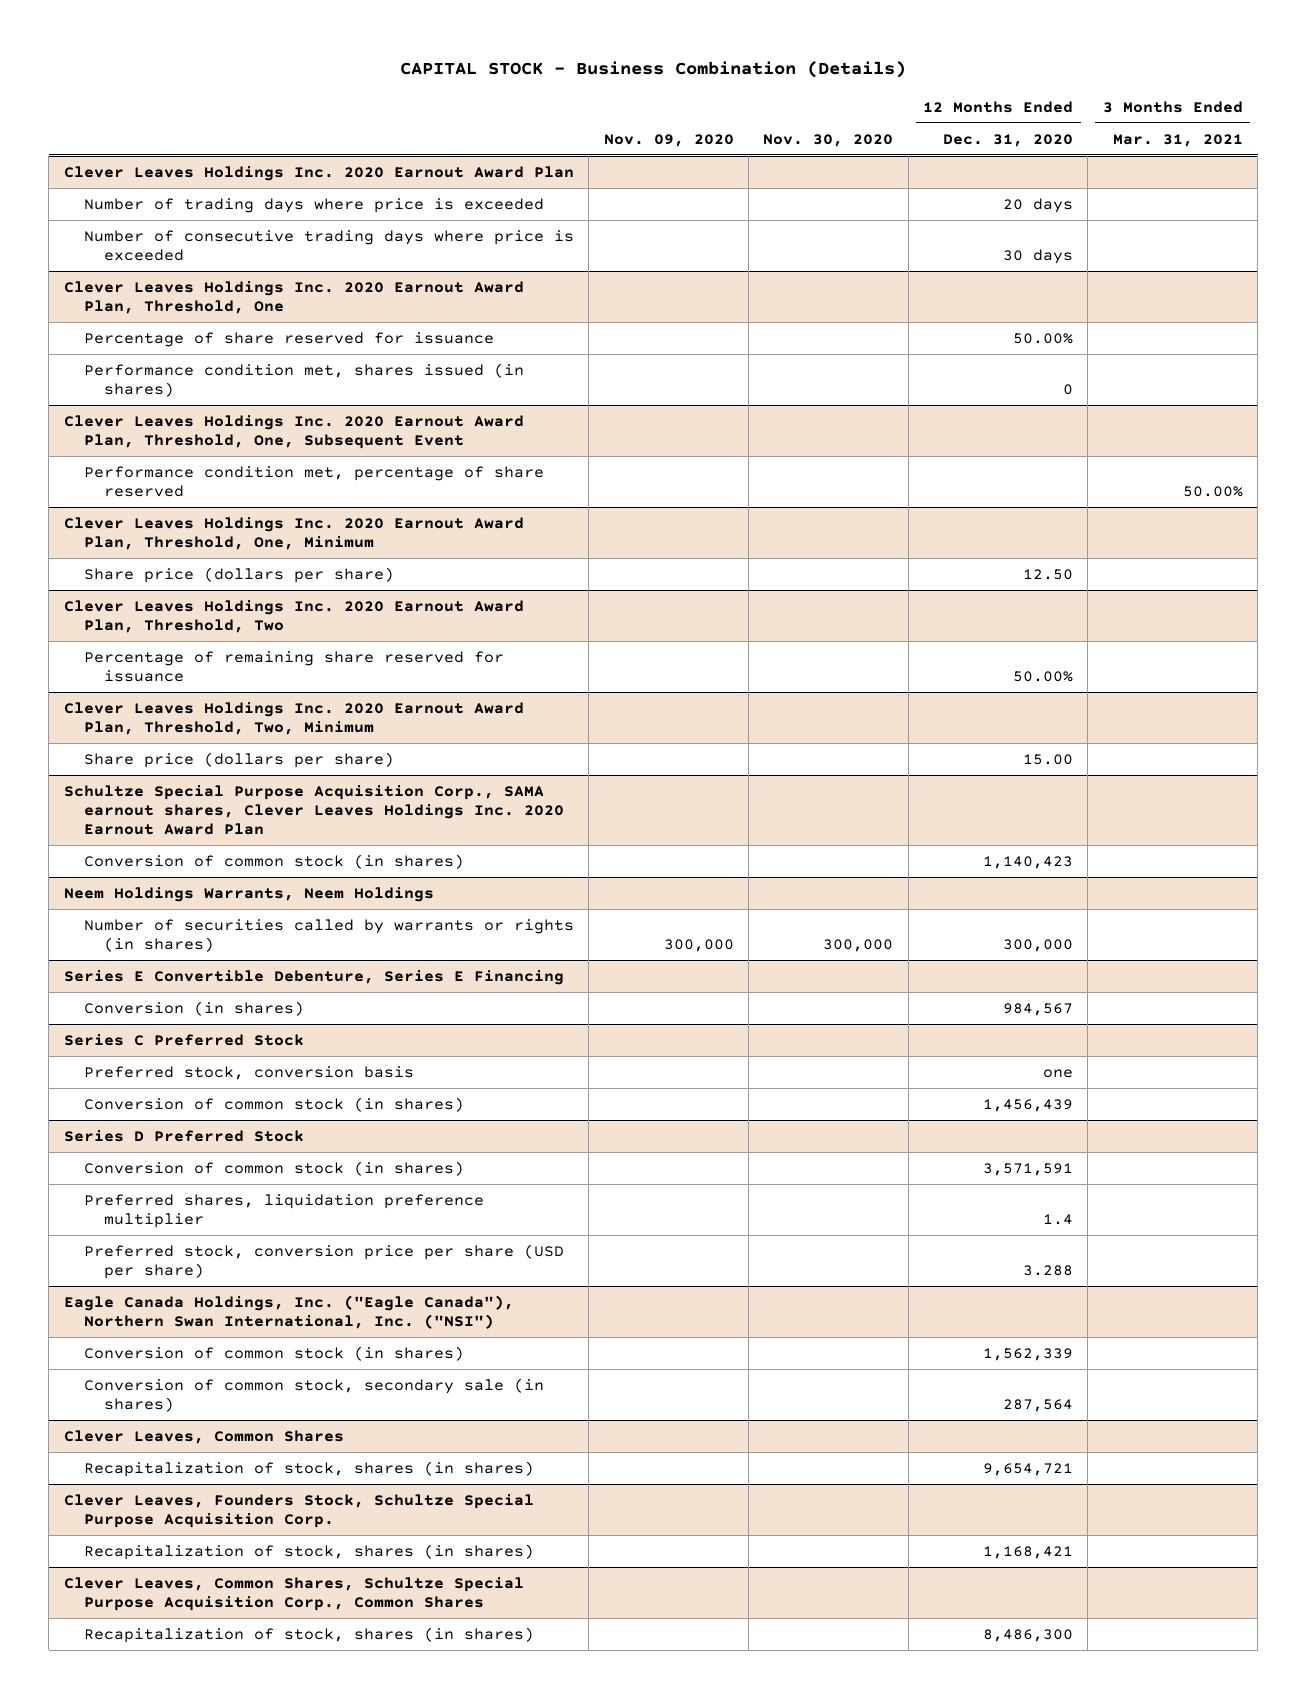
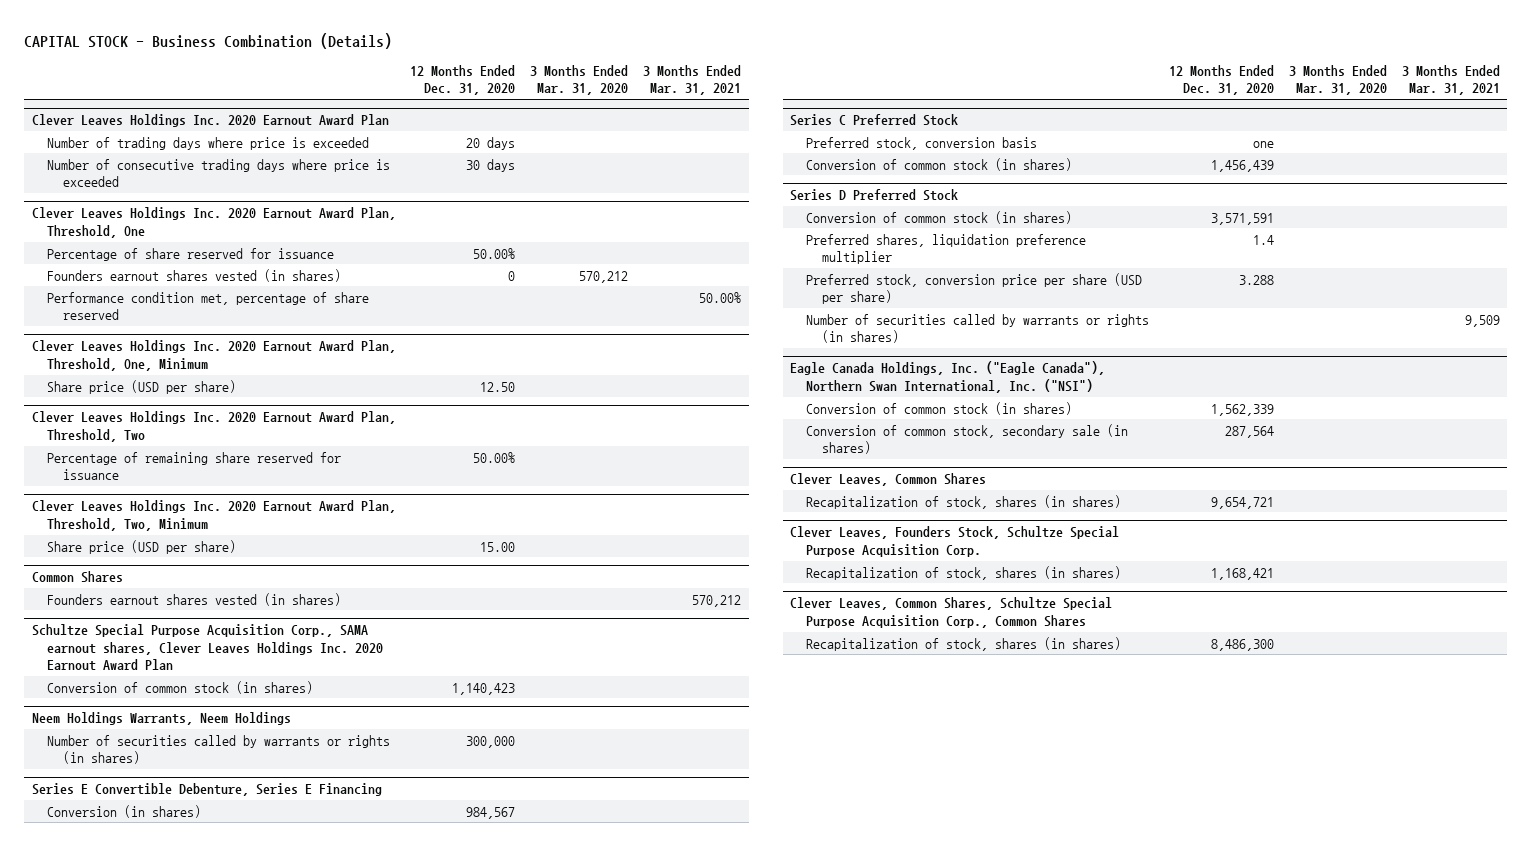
[603,133,734,147] Nov. 09, 2020 -> none
[763,133,894,147] Nov. 30, 2020 -> none
none -> [530,64,629,96] 3 Months Ended Mar. 31, 2020
[83,362,524,397] Performance condition met, shares issued (in shares) -> none
[63,414,524,449] Clever Leaves Holdings Inc. 2020 Earnout Award Plan, Threshold, One, Subsequent Event -> none
none -> [47,268,342,282] Founders earnout shares vested (in shares)
[83,566,394,583] Share price (dollars per share) -> [47,379,237,394] Share price (USD per share)
[83,751,394,768] Share price (dollars per share) -> [47,539,237,554] Share price (USD per share)
none -> [31,571,123,584] Common Shares
none -> [47,592,342,606] Founders earnout shares vested (in shares)
none -> [806,313,1150,344] Number of securities called by warrants or rights (in shares)

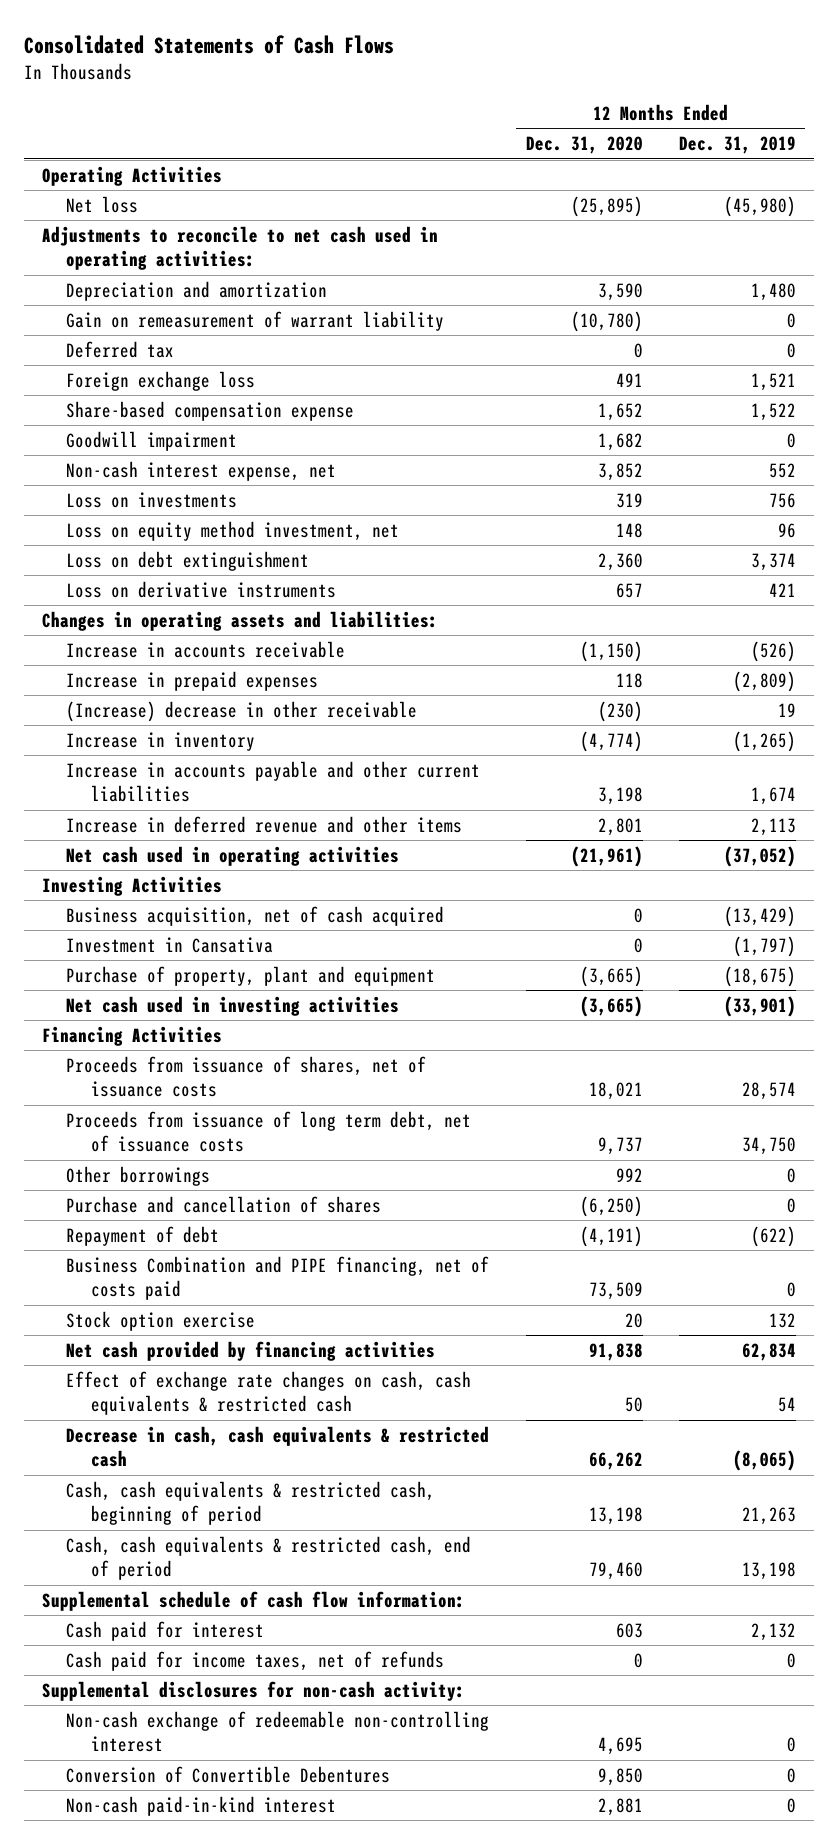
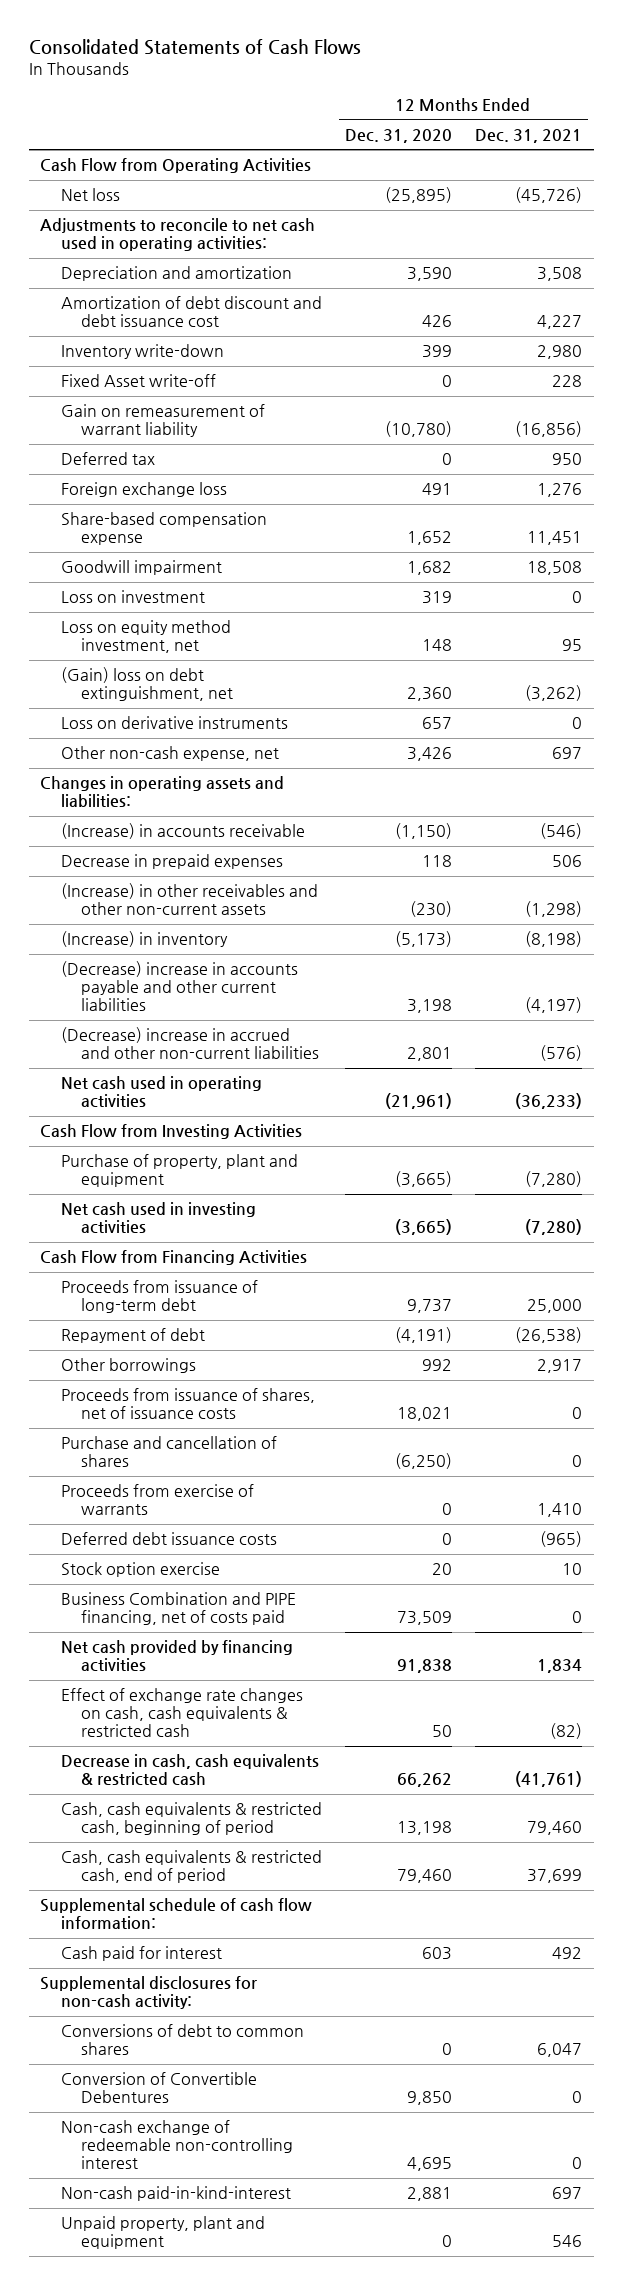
[678,135,796,154] Dec. 31, 2019 -> none
none -> [475,128,583,143] Dec. 31, 2021
[41,165,222,186] Operating Activities -> [40,158,312,174] Cash Flow from Operating Activities
none -> [60,296,322,328] Amortization of debt discount and debt issuance cost
none -> [60,344,224,360] Inventory write-down
none -> [60,374,216,388] Fixed Asset write-off
[66,460,337,481] Non-cash interest expense, net -> none
[66,491,238,508] Loss on investments -> [60,590,205,604] Loss on investment
[66,550,310,571] Loss on debt extinguishment -> [60,667,234,702] (Gain) loss on debt extinguishment, net
none -> [60,746,279,762] Other non-cash expense, net
[66,640,346,658] Increase in accounts receivable -> [60,823,305,840] (Increase) in accounts receivable
[66,670,319,691] Increase in prepaid expenses -> [60,854,283,870] Decrease in prepaid expenses
[66,700,418,722] (Increase) decrease in other receivable -> [60,883,318,916] (Increase) in other receivables and other non-current assets
[66,731,256,751] Increase in inventory -> [60,931,228,948] (Increase) in inventory
[579,730,643,752] (4,774) -> [394,931,452,948] (5,173)
[66,760,481,803] Increase in accounts payable and other current liabilities -> [60,961,298,1012] (Decrease) increase in accounts payable and other current liabilities
[66,815,463,833] Increase in deferred revenue and other items -> [60,1027,320,1060] (Decrease) increase in accrued and other non-current liabilities
[66,905,445,926] Business acquisition, net of cash acquired -> none
[66,936,274,953] Investment in Cansativa -> none
[41,875,222,896] Investing Activities -> [40,1124,303,1140] Cash Flow from Investing Activities
[41,1025,222,1046] Financing Activities -> [40,1250,308,1266] Cash Flow from Financing Activities
[66,1110,472,1153] Proceeds from issuance of long term debt, net of issuance costs -> [60,1280,258,1314] Proceeds from issuance of long-term debt
[66,1225,220,1246] Repayment of debt -> [60,1328,205,1344] Repayment of debt
[66,1055,427,1098] Proceeds from issuance of shares, net of issuance costs -> [60,1388,315,1420] Proceeds from issuance of shares, net of issuance costs
none -> [60,1484,254,1516] Proceeds from exercise of warrants
none -> [60,1532,277,1546] Deferred debt issuance costs
[66,1255,490,1301] Business Combination and PIPE financing, net of costs paid -> [60,1592,296,1626] Business Combination and PIPE financing, net of costs paid
[66,1650,445,1671] Cash paid for income taxes, net of refunds -> none
none -> [60,2024,304,2056] Conversions of debt to common shares
[66,1710,490,1753] Non-cash exchange of redeemable non-controlling interest -> [60,2120,294,2170] Non-cash exchange of redeemable non-controlling interest
[66,1795,337,1816] Non-cash paid-in-kind interest -> [60,2186,291,2202] Non-cash paid-in-kind-interest
none -> [60,2216,265,2250] Unpaid property, plant and equipment

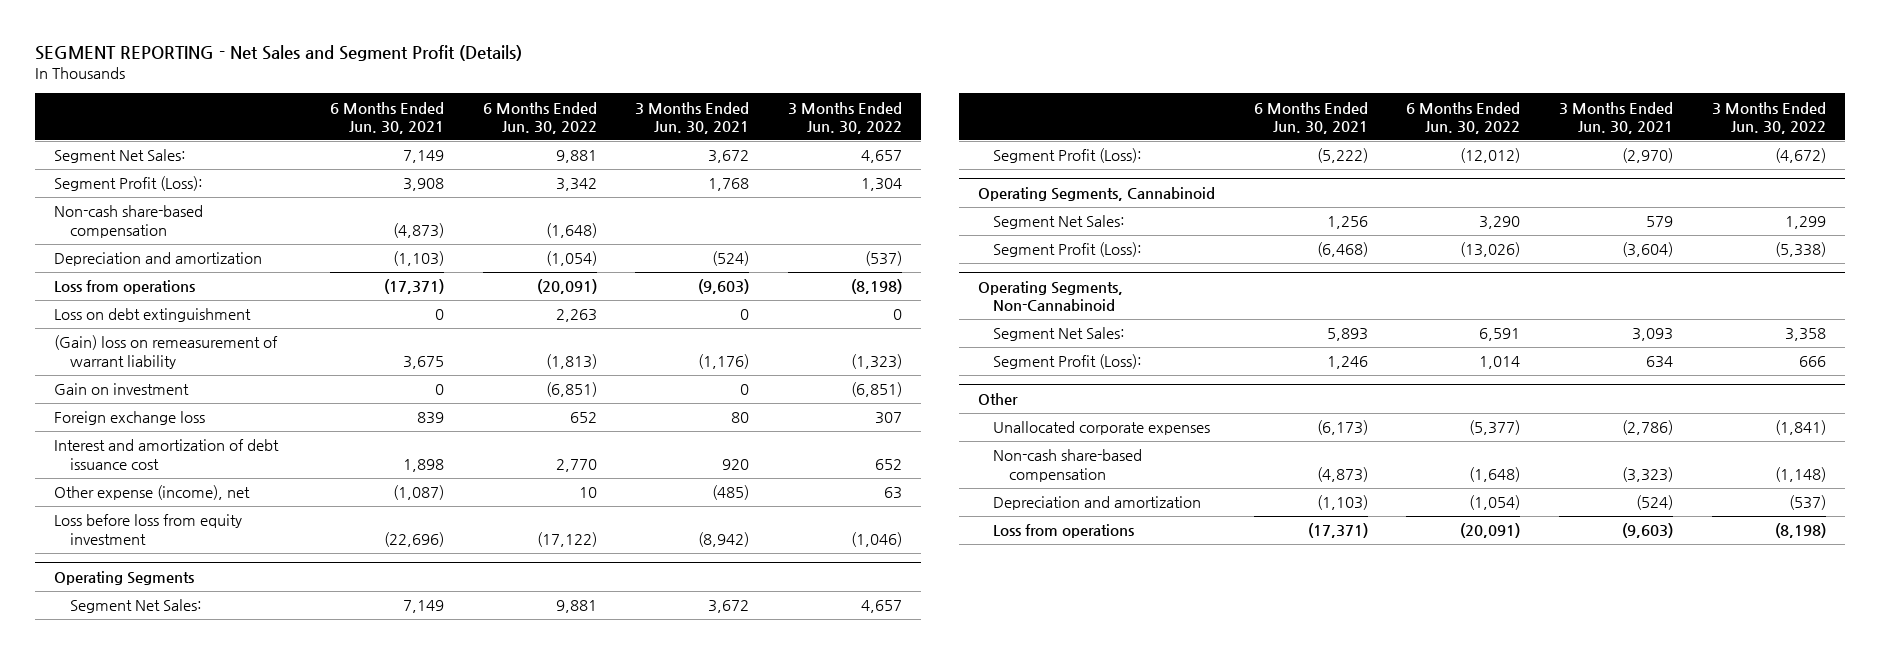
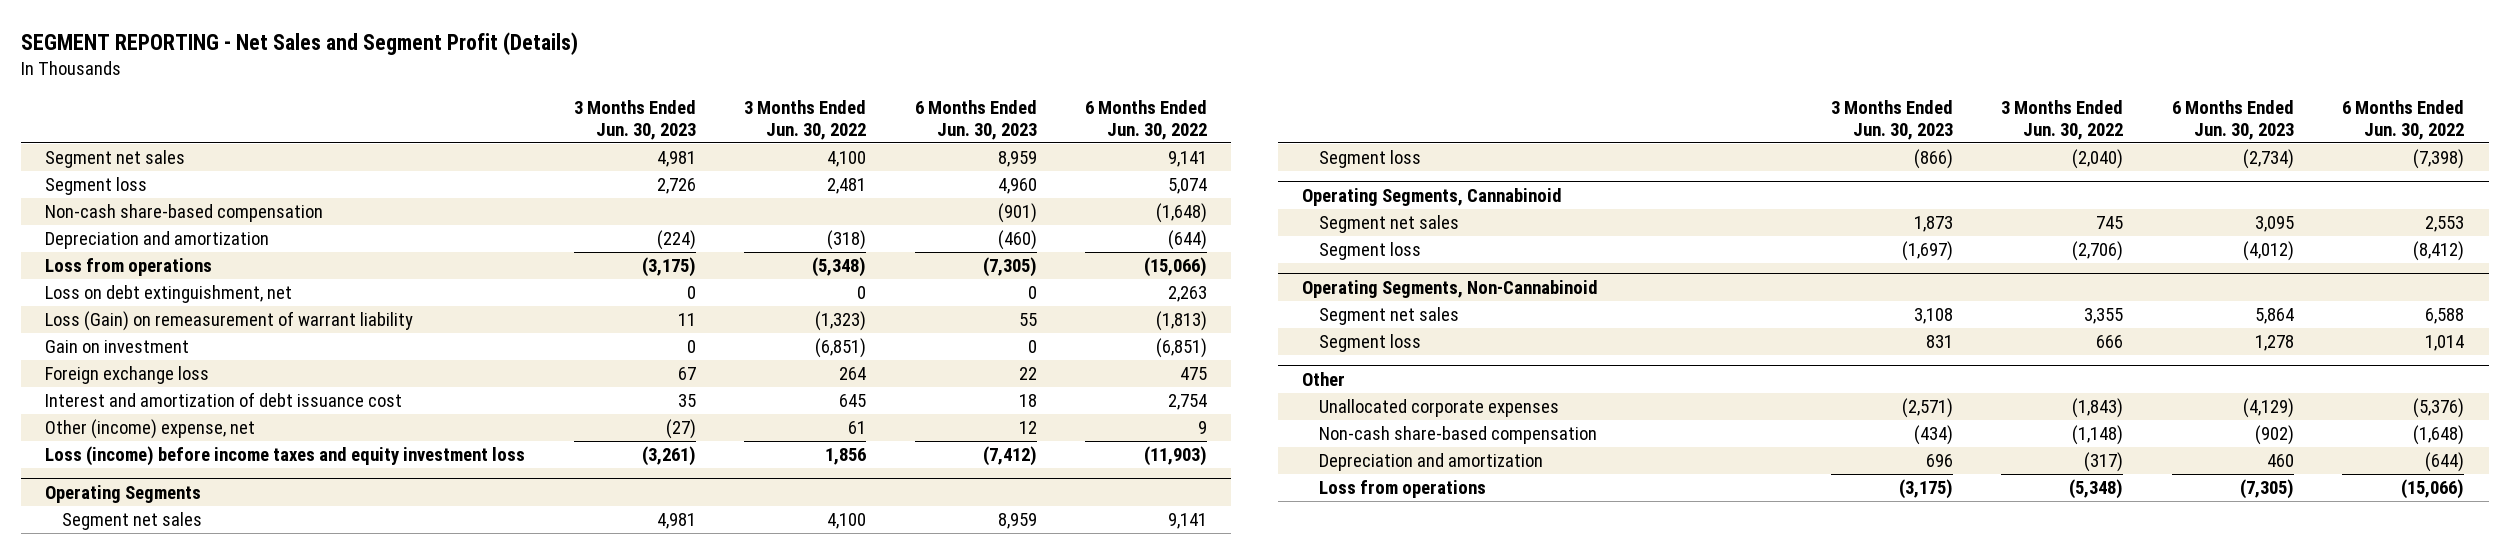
[329,101,444,134] 6 Months Ended Jun. 30, 2021 -> none
[635,101,750,134] 3 Months Ended Jun. 30, 2021 -> none
none -> [573,100,696,140] 3 Months Ended Jun. 30, 2023
none -> [914,100,1037,140] 6 Months Ended Jun. 30, 2023
[54,149,187,164] Segment Net Sales: -> [45,150,186,169] Segment net sales
[555,150,597,164] 9,881 -> [1168,151,1208,168] 9,141
[861,150,903,164] 4,657 -> [827,151,867,168] 4,100
[54,176,204,192] Segment Profit (Loss): -> [45,177,148,196] Segment loss
[555,178,597,192] 3,342 -> [1168,178,1208,195] 5,074
[861,178,903,192] 1,304 -> [827,178,867,195] 2,481
[545,251,597,267] (1,054) -> [1168,230,1208,251] (644)
[865,251,903,267] (537) -> [827,230,867,251] (318)
[536,279,597,295] (20,091) -> [1144,257,1208,278] (15,066)
[851,279,903,295] (8,198) -> [812,257,867,278] (5,348)
[54,308,252,323] Loss on debt extinguishment -> [45,285,293,304] Loss on debt extinguishment, net
[54,335,279,369] (Gain) loss on remeasurement of warrant liability -> [45,311,414,332] Loss (Gain) on remeasurement of warrant liability
[569,412,597,424] 652 -> [1180,367,1208,381] 475
[875,412,903,425] 307 -> [839,367,867,381] 264
[555,458,597,472] 2,770 -> [1168,394,1208,411] 2,754
[875,458,903,470] 652 -> [839,394,867,408] 645
[54,485,251,501] Other expense (income), net -> [45,419,256,440] Other (income) expense, net
[578,487,597,499] 10 -> [1198,421,1208,435] 9
[884,487,903,500] 63 -> [848,421,867,435] 61
[54,514,243,545] Loss before loss from equity investment -> [45,446,526,467] Loss (income) before income taxes and equity investment loss
[536,531,597,547] (17,122) -> [1144,446,1208,467] (11,903)
[851,531,903,547] (1,046) -> [825,448,867,466] 1,856
[69,599,202,614] Segment Net Sales: -> [61,512,202,531] Segment net sales
[555,600,597,614] 9,881 -> [1168,513,1208,530] 9,141
[861,600,903,614] 4,657 -> [827,513,867,530] 4,100
[993,148,1143,164] Segment Profit (Loss): -> [1319,150,1422,169] Segment loss
[1460,148,1521,164] (12,012) -> [2413,149,2465,170] (7,398)
[1774,148,1826,164] (4,672) -> [2072,149,2124,170] (2,040)
[993,215,1126,230] Segment Net Sales: -> [1319,215,1460,234] Segment net sales
[1479,216,1521,230] 3,290 -> [2425,216,2465,233] 2,553
[1784,216,1826,230] 1,299 -> [2096,216,2124,230] 745
[993,242,1143,258] Segment Profit (Loss): -> [1319,242,1422,261] Segment loss
[1460,242,1521,258] (13,026) -> [2413,241,2465,262] (8,412)
[1774,242,1826,258] (5,338) -> [2072,241,2124,262] (2,706)
[993,327,1126,342] Segment Net Sales: -> [1319,307,1460,326] Segment net sales
[1479,328,1521,342] 6,591 -> [2425,308,2465,325] 6,588
[1784,328,1826,342] 3,358 -> [2084,308,2124,325] 3,355
[993,354,1143,370] Segment Profit (Loss): -> [1319,334,1422,353] Segment loss
[1469,420,1521,436] (5,377) -> [2413,398,2465,419] (5,376)
[1774,420,1826,436] (1,841) -> [2072,398,2124,419] (1,843)
[1469,495,1521,511] (1,054) -> [2425,452,2465,473] (644)
[1788,495,1826,511] (537) -> [2084,452,2124,473] (317)
[1460,523,1521,539] (20,091) -> [2401,479,2465,500] (15,066)
[1774,523,1826,539] (8,198) -> [2069,479,2124,500] (5,348)

